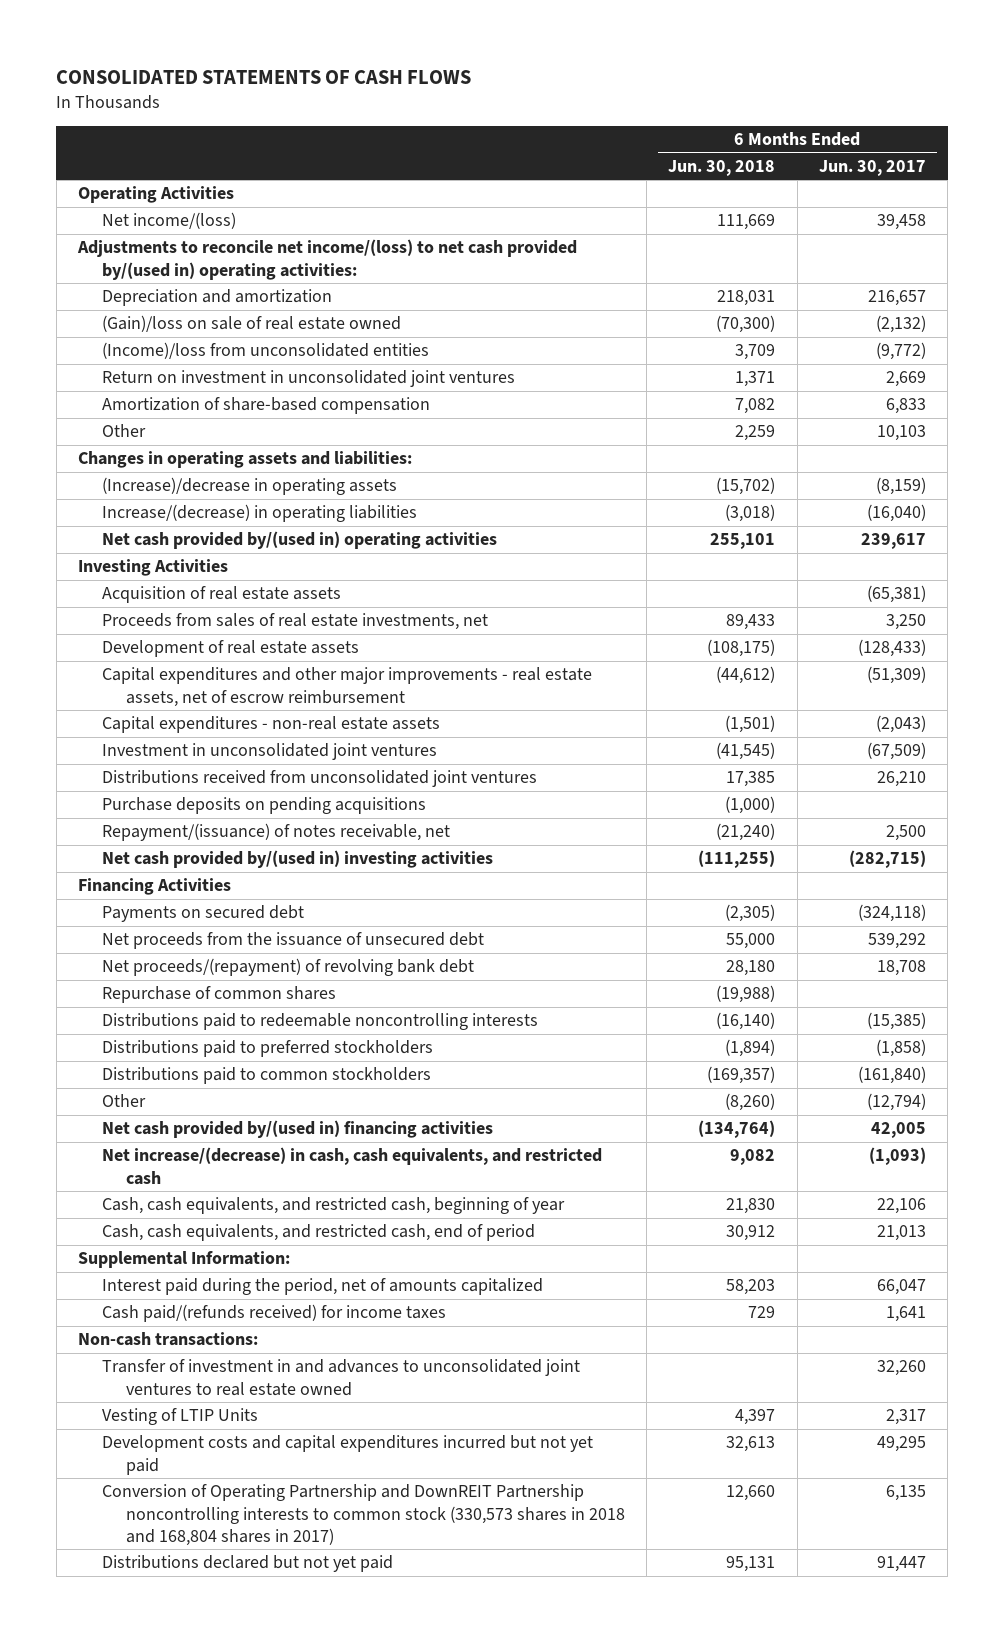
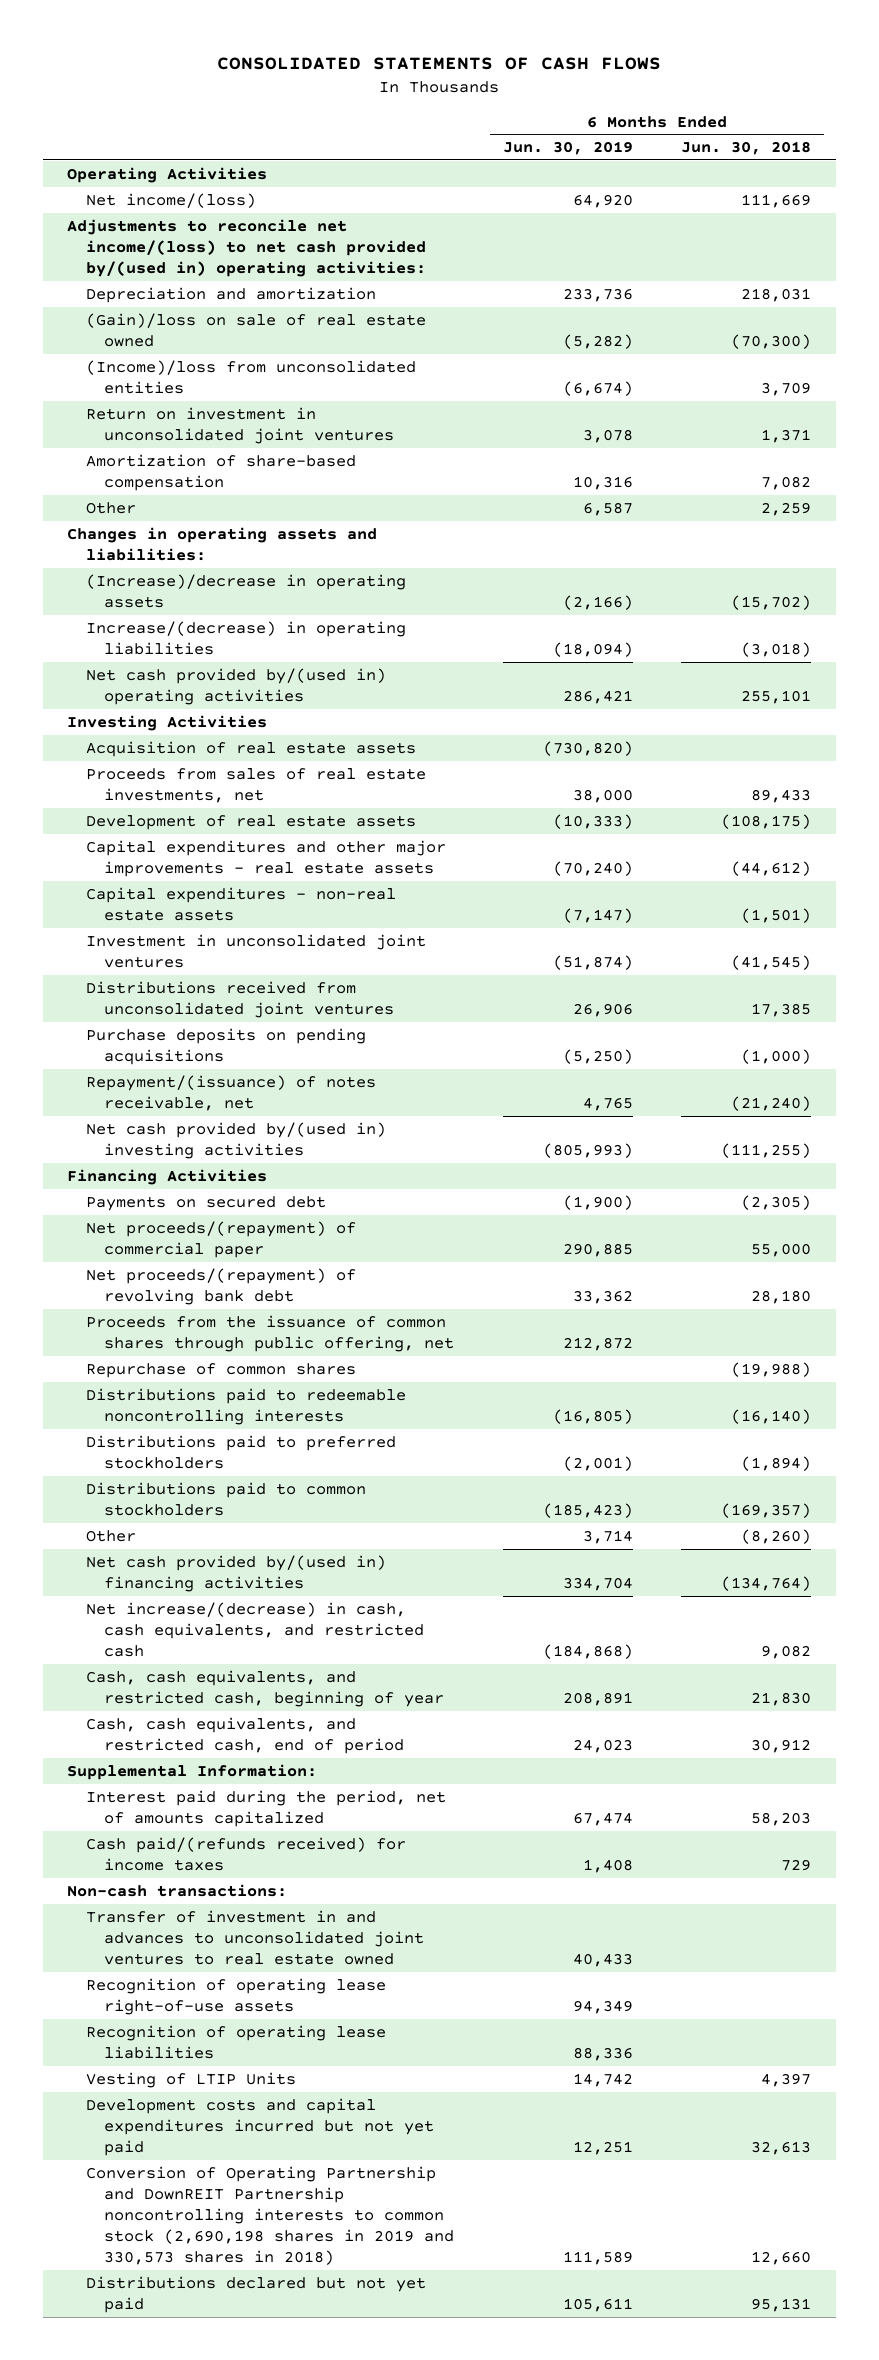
[818,159,926,176] Jun. 30, 2017 -> none
none -> [502,141,633,156] Jun. 30, 2019
[101,667,592,707] Capital expenditures and other major improvements - real estate assets, net of escrow reimbursement -> [85,839,446,877] Capital expenditures and other major improvements - real estate assets
[101,932,484,950] Net proceeds from the issuance of unsecured debt -> none
none -> [85,1220,356,1258] Net proceeds/(repayment) of commercial paper
none -> [85,1314,454,1352] Proceeds from the issuance of common shares through public offering, net
none -> [85,1977,386,2015] Recognition of operating lease right-of-use assets
none -> [85,2024,386,2059] Recognition of operating lease liabilities
[101,1484,625,1546] Conversion of Operating Partnership and DownREIT Partnership noncontrolling interests to common stock (330,573 shares in 2018 and 168,804 shares in 2017) -> [85,2165,454,2266] Conversion of Operating Partnership and DownREIT Partnership noncontrolling interests to common stock (2,690,198 shares in 2019 and 330,573 shares in 2018)

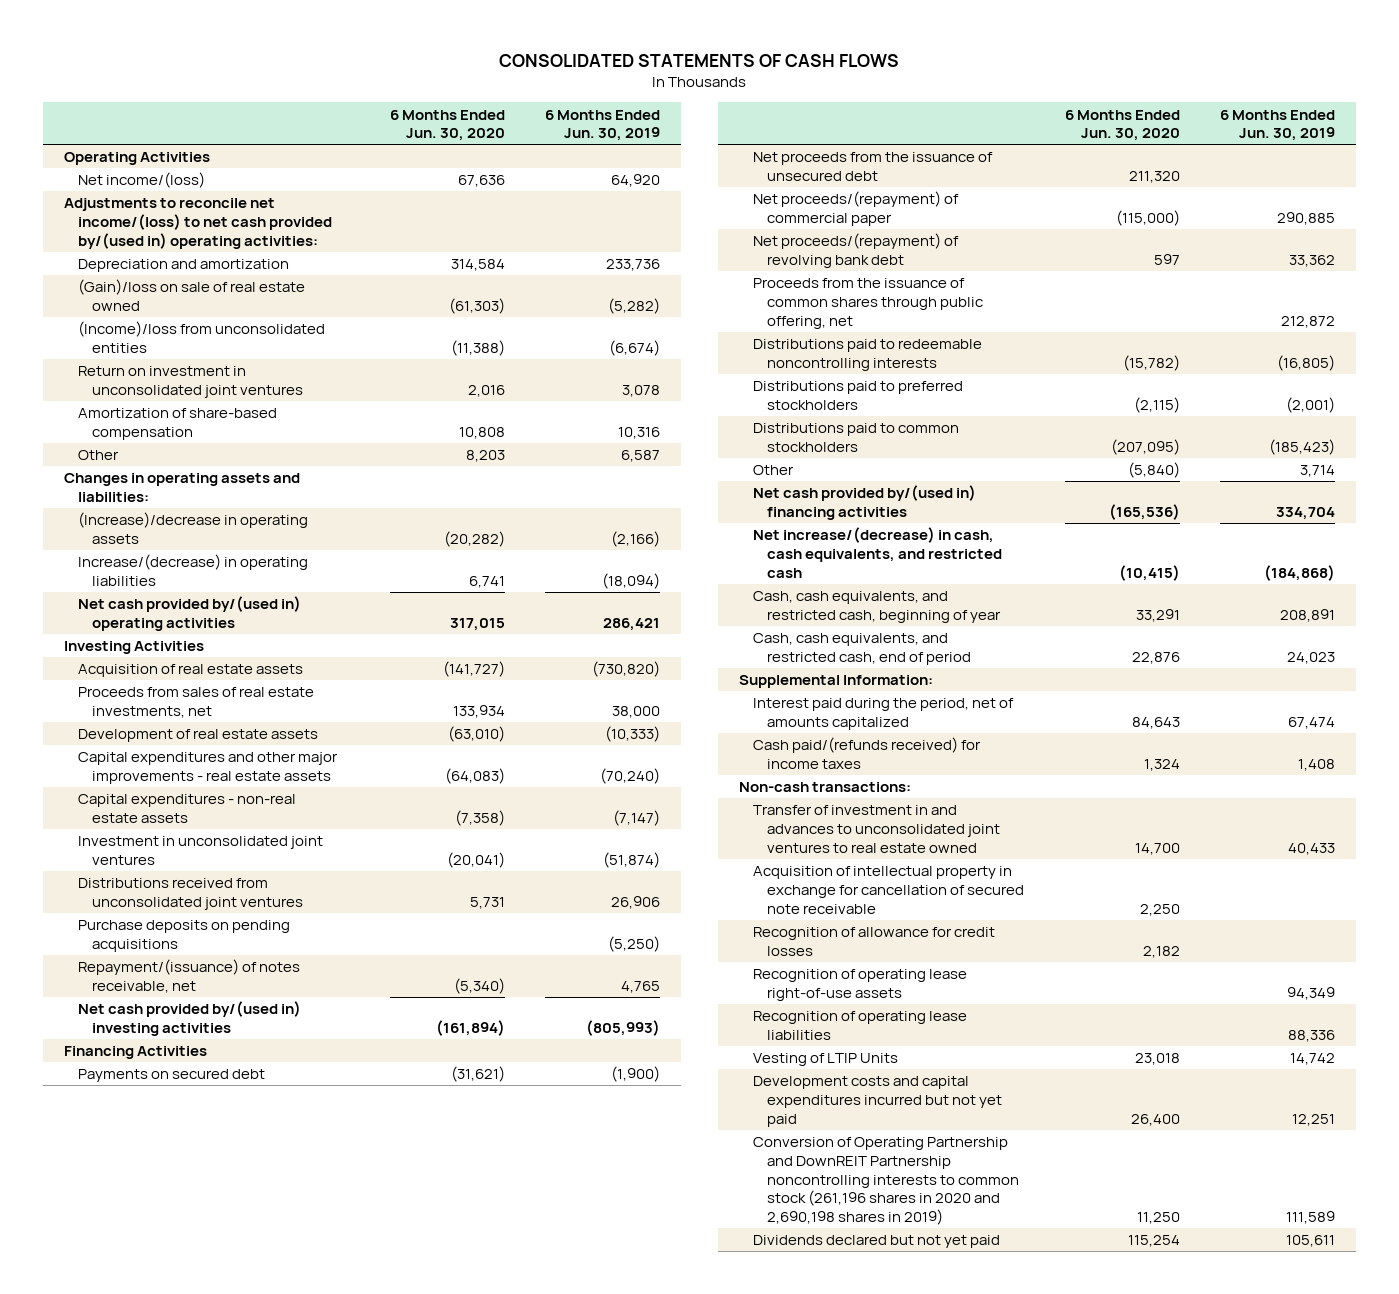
[681,141,812,156] Jun. 30, 2018 -> none
none -> [389,109,505,142] 6 Months Ended Jun. 30, 2020
none -> [752,152,993,181] Net proceeds from the issuance of unsecured debt
[85,1362,356,1378] Repurchase of common shares -> none
none -> [752,866,1025,914] Acquisition of intellectual property in exchange for cancellation of secured note receivable
none -> [752,927,995,956] Recognition of allowance for credit losses
[85,2165,454,2266] Conversion of Operating Partnership and DownREIT Partnership noncontrolling interests to common stock (2,690,198 shares in 2019 and 330,573 shares in 2018) -> [752,1137,1020,1226] Conversion of Operating Partnership and DownREIT Partnership noncontrolling interests to common stock (261,196 shares in 2020 and 2,690,198 shares in 2019)
[85,2275,426,2313] Distributions declared but not yet paid -> [752,1235,1000,1249] Dividends declared but not yet paid

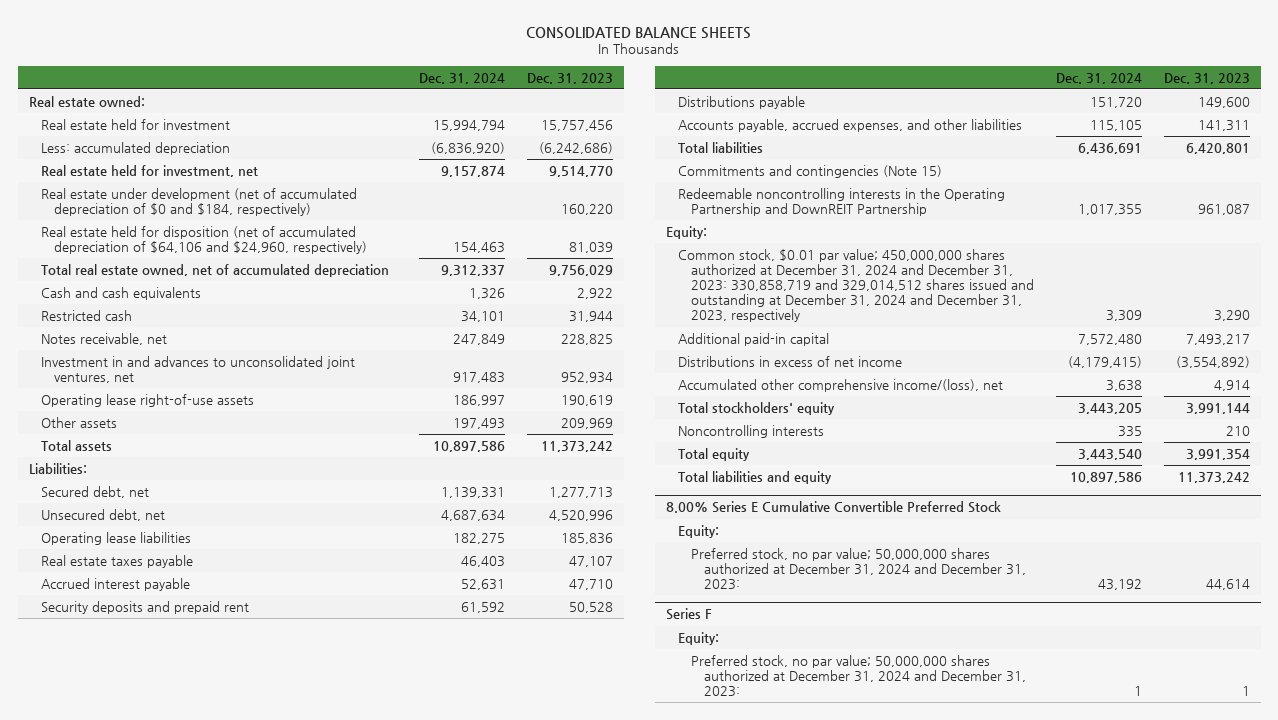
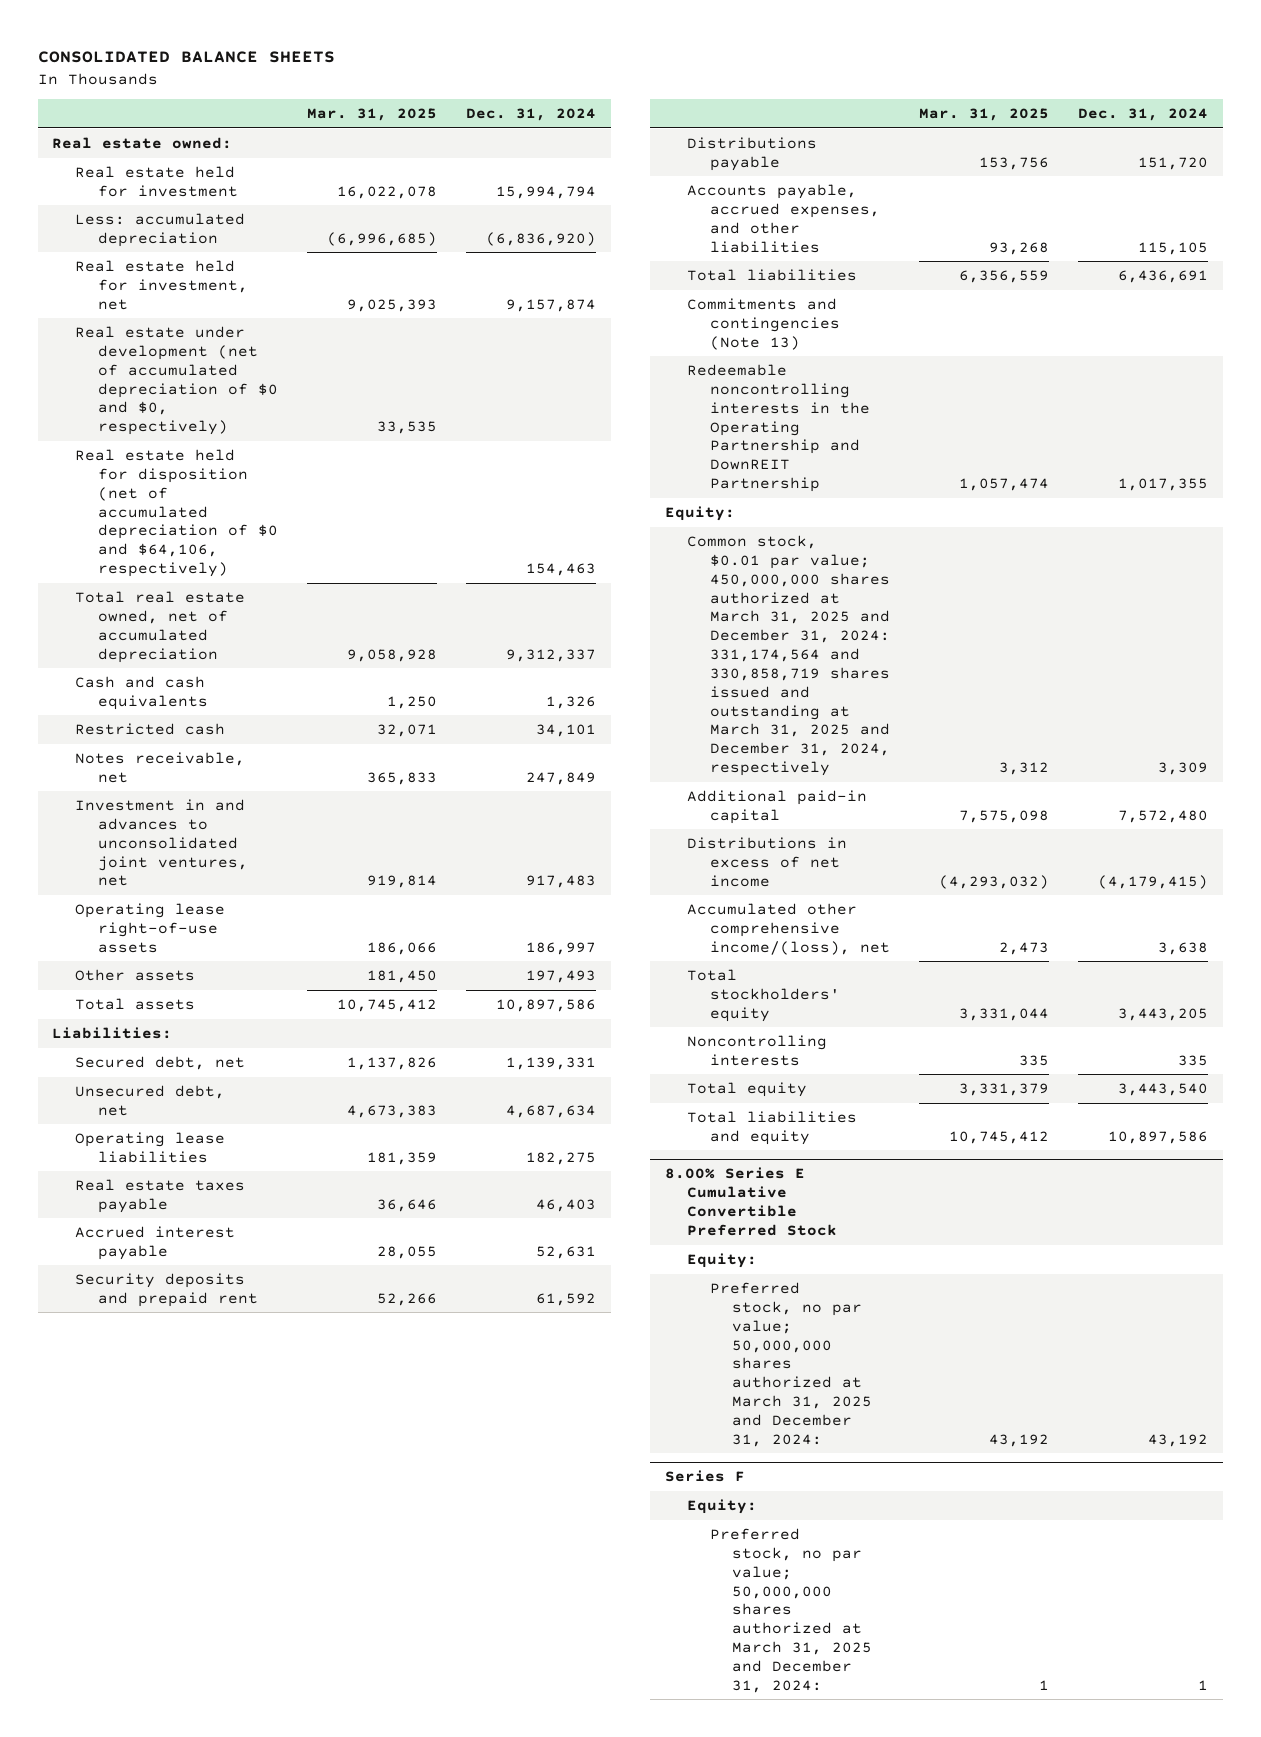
[526,72,613,84] Dec. 31, 2023 -> none
none -> [306,108,437,122] Mar. 31, 2025
[41,187,358,217] Real estate under development (net of accumulated depreciation of $0 and $184, respectively) -> [74,325,278,436] Real estate under development (net of accumulated depreciation of $0 and $0, respectively)
[41,225,368,255] Real estate held for disposition (net of accumulated depreciation of $64,106 and $24,960, respectively) -> [74,448,278,578] Real estate held for disposition (net of accumulated depreciation of $0 and $64,106, respectively)
[678,164,943,178] Commitments and contingencies (Note 15) -> [687,297,840,350] Commitments and contingencies (Note 13)
[678,248,1034,323] Common stock, $0.01 par value; 450,000,000 shares authorized at December 31, 2024 and December 31, 2023: 330,858,719 and 329,014,512 shares issued and outstanding at December 31, 2024 and December 31, 2023, respectively -> [687,534,890,777] Common stock, $0.01 par value; 450,000,000 shares authorized at March 31, 2025 and December 31, 2024: 331,174,564 and 330,858,719 shares issued and outstanding at March 31, 2025 and December 31, 2024, respectively
[690,547,1026,591] Preferred stock, no par value; 50,000,000 shares authorized at December 31, 2024 and December 31, 2023: -> [709,1281,873,1447] Preferred stock, no par value; 50,000,000 shares authorized at March 31, 2025 and December 31, 2024:
[690,654,1026,698] Preferred stock, no par value; 50,000,000 shares authorized at December 31, 2024 and December 31, 2023: -> [709,1527,873,1693] Preferred stock, no par value; 50,000,000 shares authorized at March 31, 2025 and December 31, 2024:

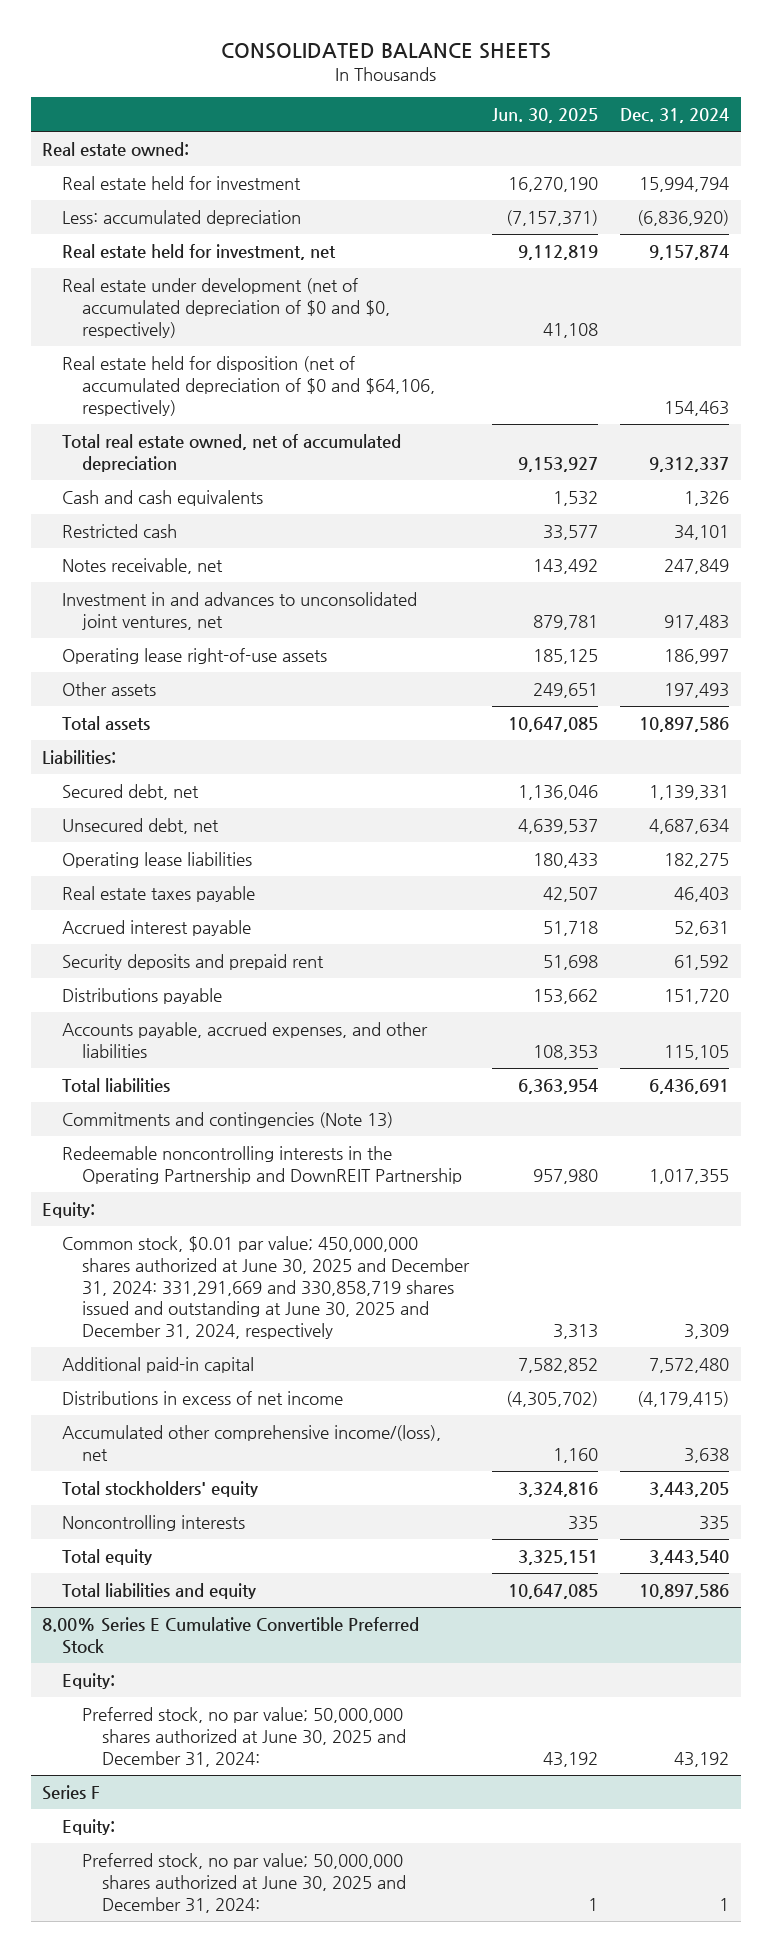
[306,108,437,122] Mar. 31, 2025 -> none
none -> [491,108,598,124] Jun. 30, 2025
[687,534,890,777] Common stock, $0.01 par value; 450,000,000 shares authorized at March 31, 2025 and December 31, 2024: 331,174,564 and 330,858,719 shares issued and outstanding at March 31, 2025 and December 31, 2024, respectively -> [62,1235,470,1340] Common stock, $0.01 par value; 450,000,000 shares authorized at June 30, 2025 and December 31, 2024: 331,291,669 and 330,858,719 shares issued and outstanding at June 30, 2025 and December 31, 2024, respectively
[709,1281,873,1447] Preferred stock, no par value; 50,000,000 shares authorized at March 31, 2025 and December 31, 2024: -> [81,1706,406,1767] Preferred stock, no par value; 50,000,000 shares authorized at June 30, 2025 and December 31, 2024:
[709,1527,873,1693] Preferred stock, no par value; 50,000,000 shares authorized at March 31, 2025 and December 31, 2024: -> [81,1852,406,1913] Preferred stock, no par value; 50,000,000 shares authorized at June 30, 2025 and December 31, 2024:

